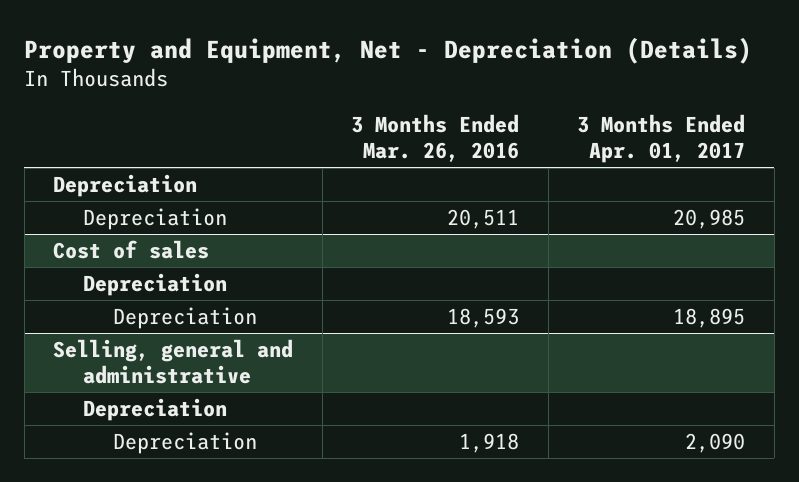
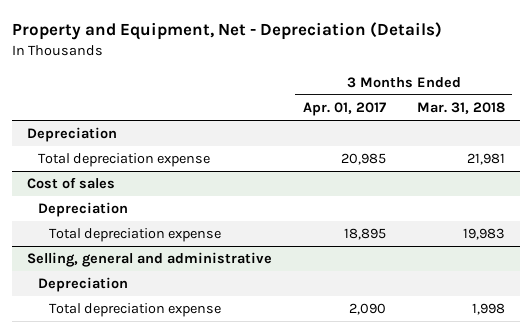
[351,113,520,163] 3 Months Ended Mar. 26, 2016 -> none
none -> [416,102,505,115] Mar. 31, 2018
[83,207,228,230] Depreciation -> [38,153,211,168] Total depreciation expense
[113,306,258,329] Depreciation -> [49,228,222,243] Total depreciation expense
[113,431,258,454] Depreciation -> [49,303,222,318] Total depreciation expense

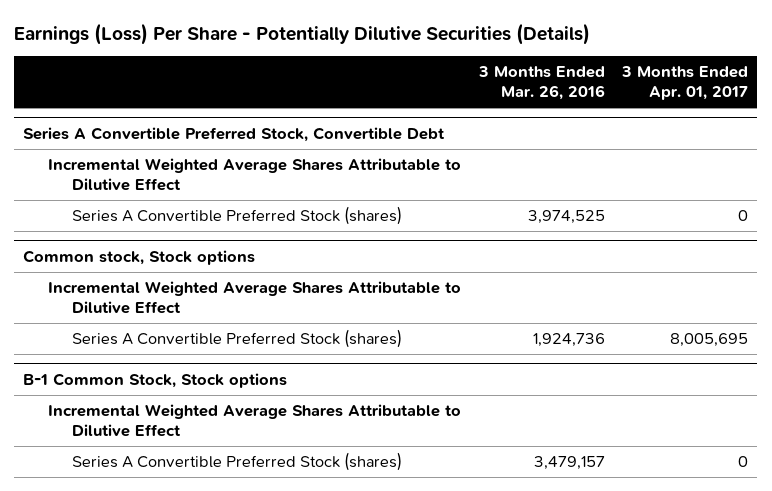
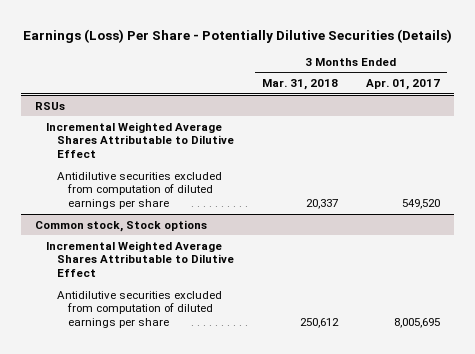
[477,66,605,101] 3 Months Ended Mar. 26, 2016 -> none
none -> [262,79,339,91] Mar. 31, 2018
[23,127,446,143] Series A Convertible Preferred Stock, Convertible Debt -> none
none -> [35,101,66,110] RSUs
[72,206,403,226] Series A Convertible Preferred Stock (shares) -> none
none -> [57,171,223,210] Antidilutive securities excluded from computation of diluted earnings per share
[23,373,288,389] B-1 Common Stock, Stock options -> none
[47,404,461,438] Incremental Weighted Average Shares Attributable to Dilutive Effect -> none
[72,452,403,472] Series A Convertible Preferred Stock (shares) -> none
[72,329,403,349] Series A Convertible Preferred Stock (shares) -> [57,290,223,329] Antidilutive securities excluded from computation of diluted earnings per share

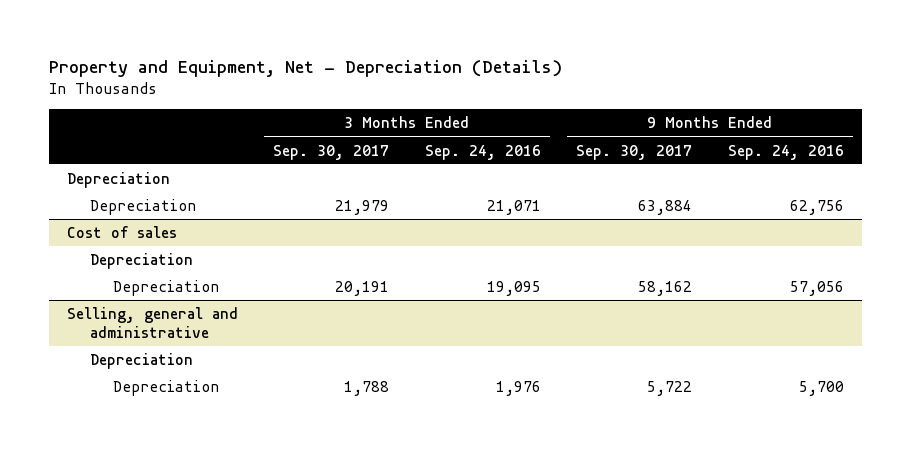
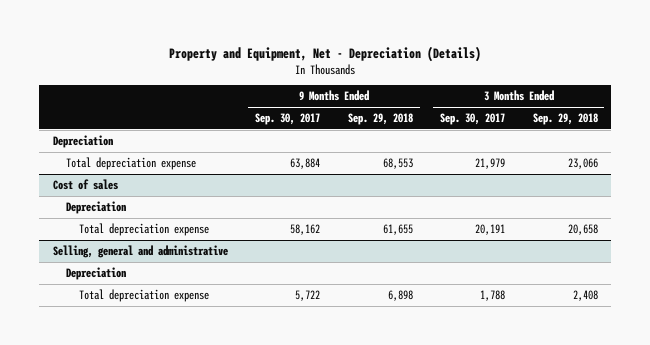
[424,144,541,160] Sep. 24, 2016 -> none
[727,144,844,160] Sep. 24, 2016 -> none
none -> [347,113,413,126] Sep. 29, 2018
none -> [532,113,598,126] Sep. 29, 2018
[89,198,196,215] Depreciation -> [65,157,196,171] Total depreciation expense
[113,279,220,296] Depreciation -> [79,223,210,237] Total depreciation expense
[113,379,220,396] Depreciation -> [79,289,210,303] Total depreciation expense

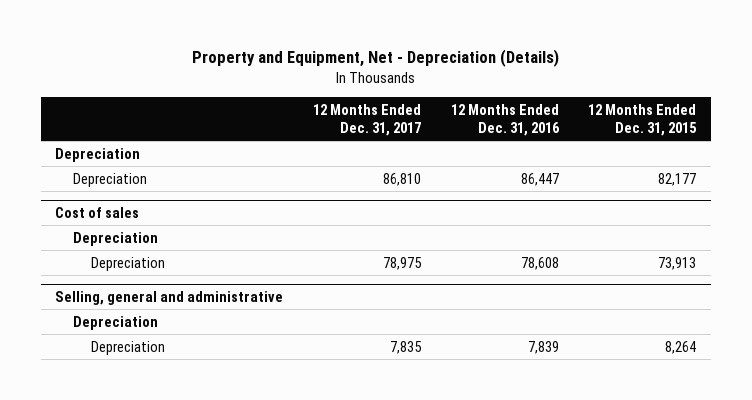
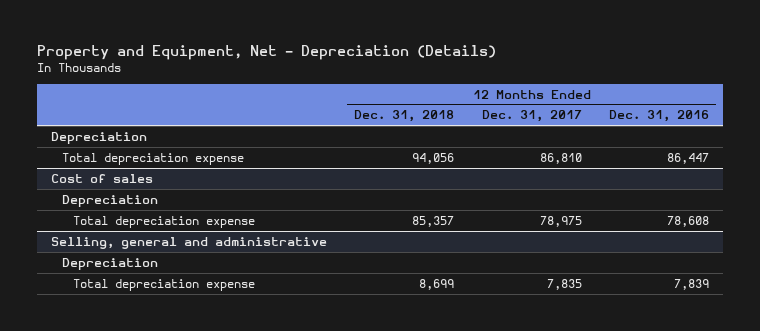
[588,103,698,136] 12 Months Ended Dec. 31, 2015 -> none
none -> [354,110,455,123] Dec. 31, 2018
[73,172,148,187] Depreciation -> [61,152,244,165] Total depreciation expense
[91,256,166,271] Depreciation -> [72,215,255,228] Total depreciation expense
[91,340,166,355] Depreciation -> [72,278,255,291] Total depreciation expense

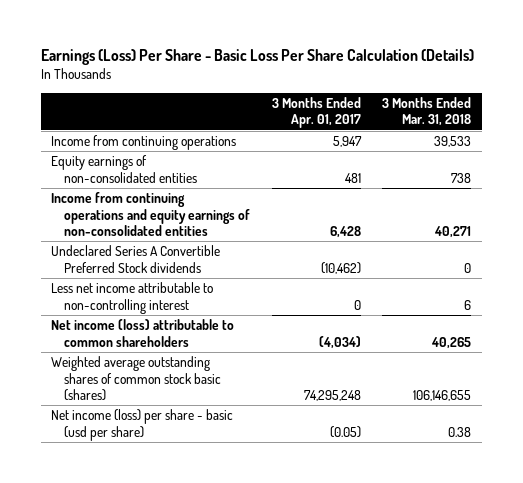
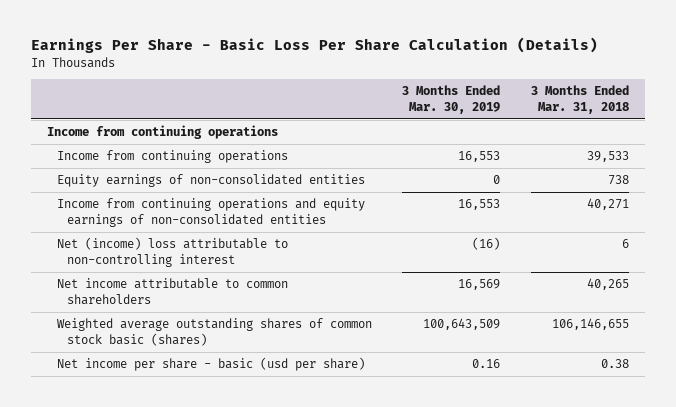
[40,49,474,66] Earnings (Loss) Per Share - Basic Loss Per Share Calculation (Details) -> [31,37,599,54] Earnings Per Share - Basic Loss Per Share Calculation (Details)
[271,96,361,129] 3 Months Ended Apr. 01, 2017 -> none
none -> [402,85,501,115] 3 Months Ended Mar. 30, 2019
none -> [46,125,278,140] Income from continuing operations
[51,244,221,273] Undeclared Series A Convertible Preferred Stock dividends -> none
[51,281,214,314] Less net income attributable to non-controlling interest -> [56,237,288,267] Net (income) loss attributable to non-controlling interest
[51,318,235,347] Net income (loss) attributable to common shareholders -> [56,278,288,305] Net income attributable to common shareholders
[51,408,234,441] Net income (loss) per share - basic (usd per share) -> [56,357,365,372] Net income per share - basic (usd per share)

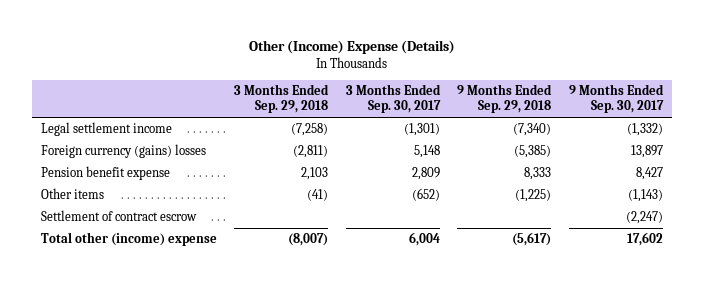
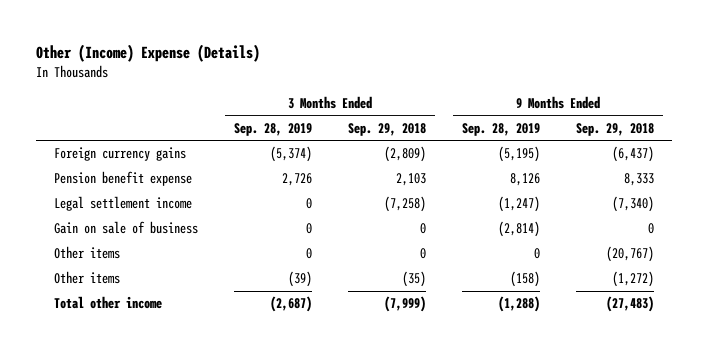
[345,84,441,114] 3 Months Ended Sep. 30, 2017 -> none
[569,84,665,114] 9 Months Ended Sep. 30, 2017 -> none
none -> [233,122,312,136] Sep. 28, 2019
none -> [462,122,541,136] Sep. 28, 2019
[40,144,206,159] Foreign currency (gains) losses -> [53,147,186,162] Foreign currency gains
[293,145,329,159] (2,811) -> [384,146,427,163] (2,809)
[514,145,552,159] (5,385) -> [612,146,655,163] (6,437)
[40,210,197,222] Settlement of contract escrow -> none
[40,122,172,137] Legal settlement income -> [53,196,192,212] Legal settlement income
none -> [53,221,198,235] Gain on sale of business
[307,189,329,202] (41) -> [420,248,427,260] 0
[515,189,552,203] (1,225) -> [606,246,655,263] (20,767)
none -> [53,271,120,285] Other items
[40,232,217,247] Total other (income) expense -> [53,296,162,310] Total other income
[288,233,329,247] (8,007) -> [384,296,427,313] (7,999)
[512,232,552,247] (5,617) -> [606,296,655,313] (27,483)

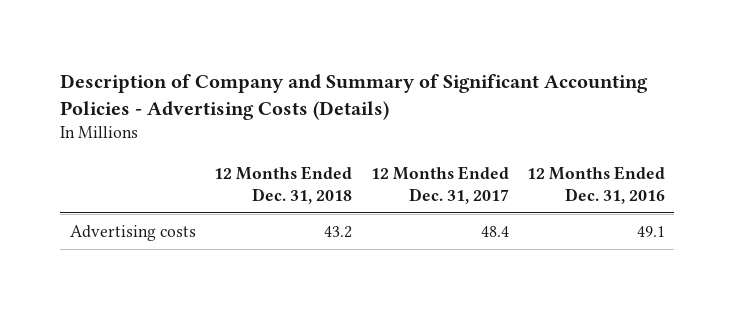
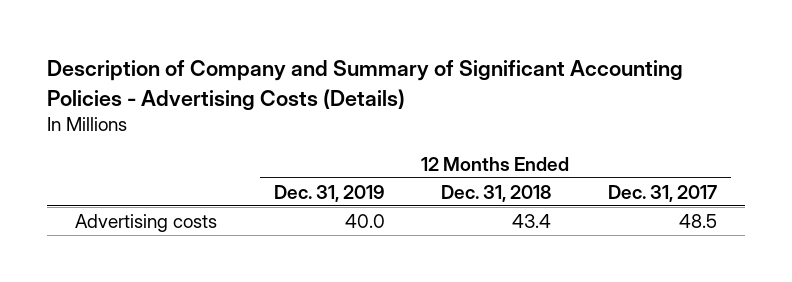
[527,165,666,204] 12 Months Ended Dec. 31, 2016 -> none
none -> [273,184,385,202] Dec. 31, 2019
[324,226,353,239] 43.2 -> [512,213,552,228] 43.4
[480,226,509,238] 48.4 -> [678,213,717,228] 48.5

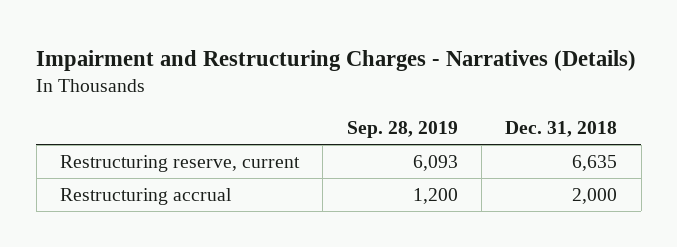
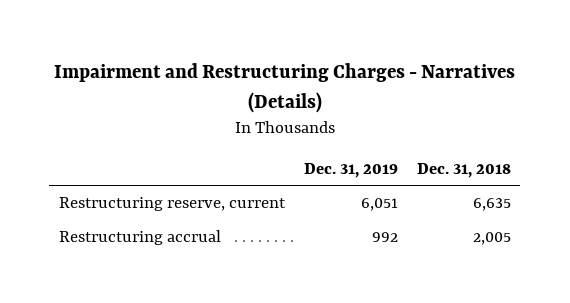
[346,121,458,139] Sep. 28, 2019 -> none
none -> [303,163,398,179] Dec. 31, 2019
[572,187,618,204] 2,000 -> [472,232,511,246] 2,005

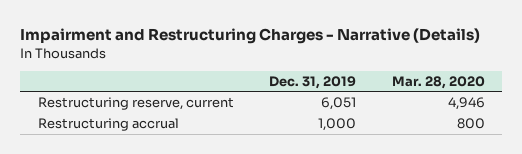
[53,63,515,113] Impairment and Restructuring Charges - Narratives (Details) -> [19,28,480,45] Impairment and Restructuring Charges - Narrative (Details)
[416,163,511,179] Dec. 31, 2018 -> none
none -> [391,75,485,89] Mar. 28, 2020
[371,232,398,243] 992 -> [318,118,357,132] 1,000

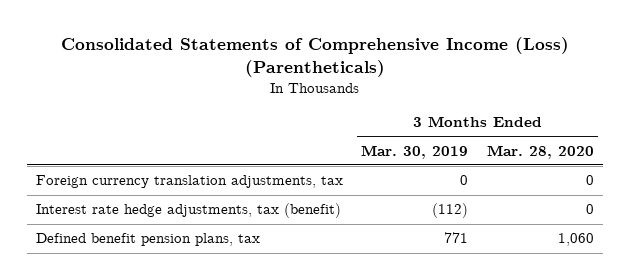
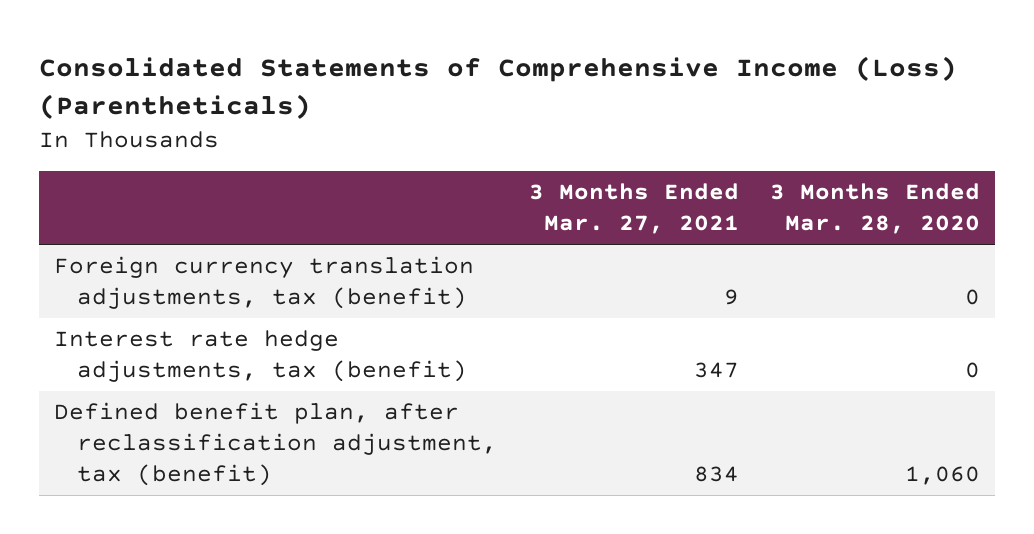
[361,144,469,159] Mar. 30, 2019 -> none
none -> [528,183,739,235] 3 Months Ended Mar. 27, 2021
[36,175,344,189] Foreign currency translation adjustments, tax -> [54,256,475,310] Foreign currency translation adjustments, tax (benefit)
[36,233,261,247] Defined benefit pension plans, tax -> [54,402,498,487] Defined benefit plan, after reclassification adjustment, tax (benefit)

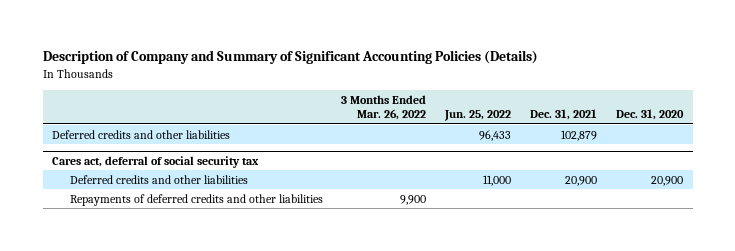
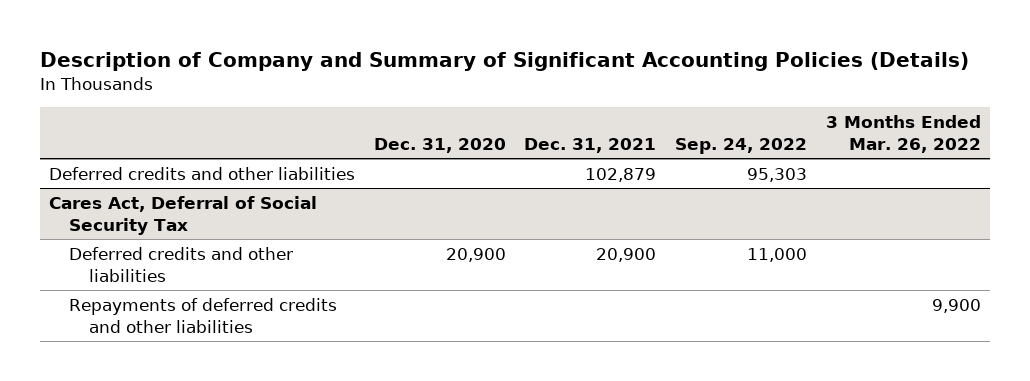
[444,110,512,122] Jun. 25, 2022 -> none
none -> [675,138,808,155] Sep. 24, 2022
[52,155,260,168] Cares act, deferral of social security tax -> [49,195,318,236] Cares Act, Deferral of Social Security Tax

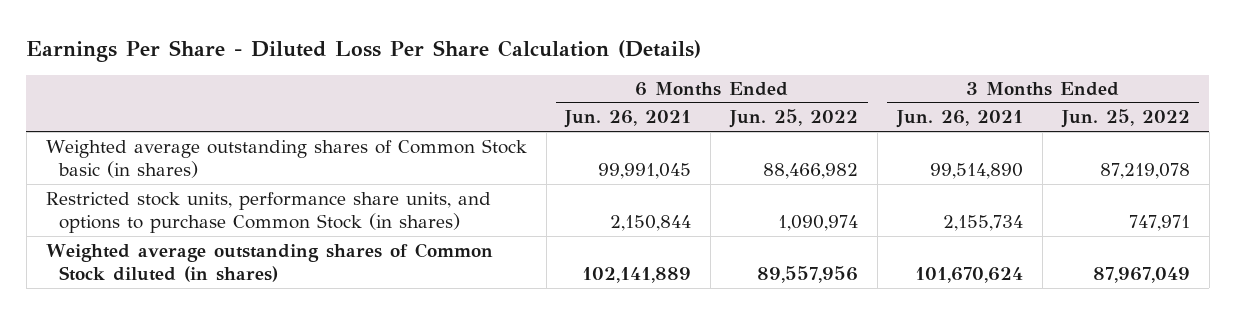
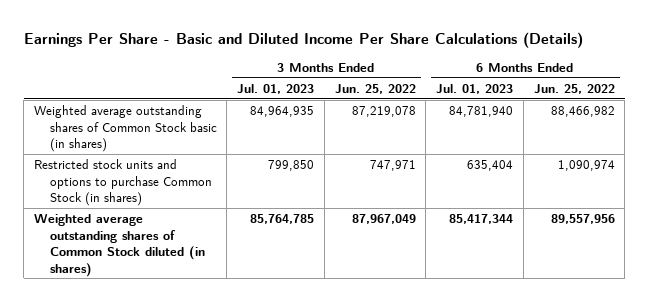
[26,39,702,62] Earnings Per Share - Diluted Loss Per Share Calculation (Details) -> [23,31,583,48] Earnings Per Share - Basic and Diluted Income Per Share Calculations (Details)
[564,110,692,129] Jun. 26, 2021 -> none
[895,110,1023,129] Jun. 26, 2021 -> none
none -> [237,83,315,94] Jul. 01, 2023
none -> [436,83,514,94] Jul. 01, 2023
[45,191,491,234] Restricted stock units, performance share units, and options to purchase Common Stock (in shares) -> [34,158,212,207] Restricted stock units and options to purchase Common Stock (in shares)

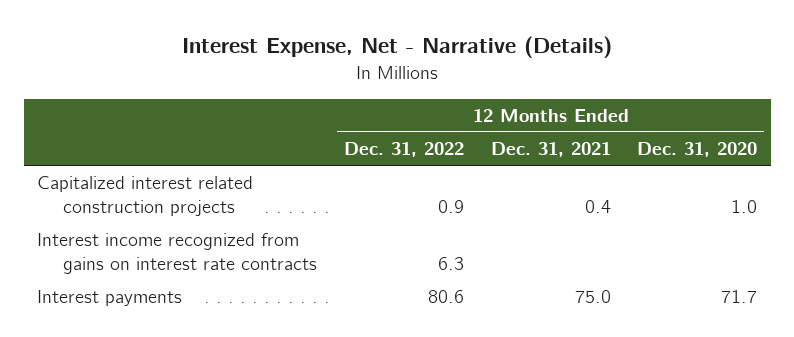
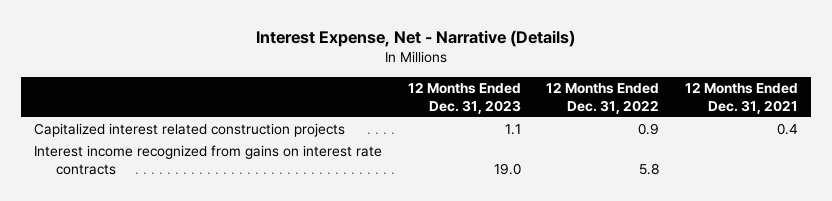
[637,142,758,158] Dec. 31, 2020 -> none
none -> [407,81,521,114] 12 Months Ended Dec. 31, 2023
[37,290,183,307] Interest payments -> none
[437,256,464,270] 6.3 -> [639,163,660,176] 5.8

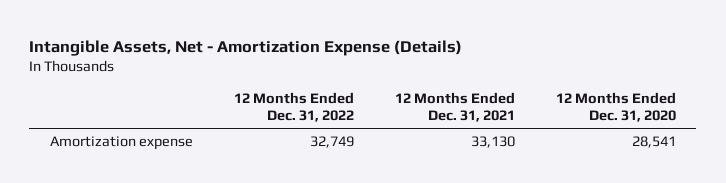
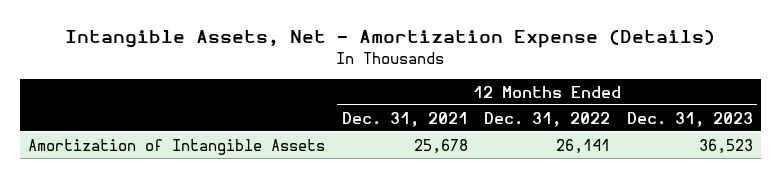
[555,92,676,123] 12 Months Ended Dec. 31, 2020 -> none
none -> [626,111,753,127] Dec. 31, 2023
[49,136,193,151] Amortization expense -> [27,138,325,155] Amortization of Intangible Assets
[309,136,354,149] 32,749 -> [556,138,611,154] 26,141
[470,136,515,149] 33,130 -> [413,138,468,154] 25,678

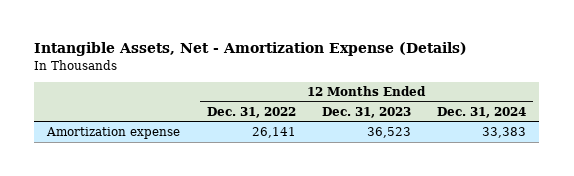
[341,111,468,127] Dec. 31, 2021 -> none
none -> [437,106,527,118] Dec. 31, 2024
[27,138,325,155] Amortization of Intangible Assets -> [46,127,181,140] Amortization expense

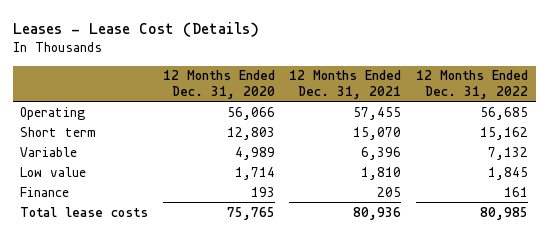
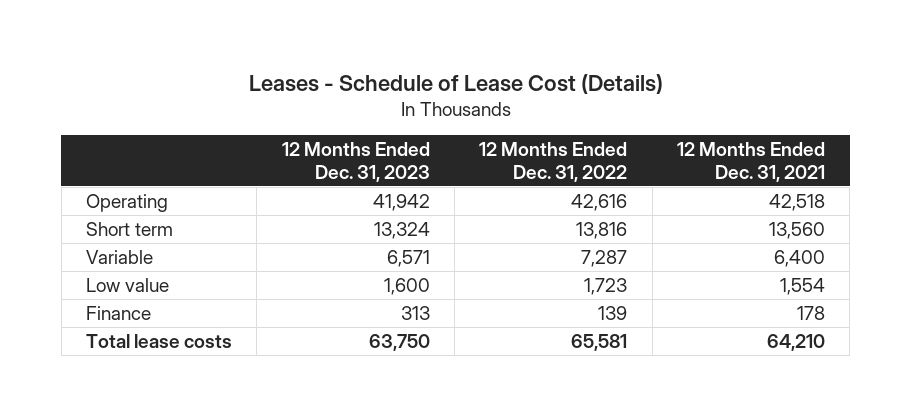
[12,21,259,37] Leases - Lease Cost (Details) -> [248,73,663,94] Leases - Schedule of Lease Cost (Details)
[162,70,275,100] 12 Months Ended Dec. 31, 2020 -> none
none -> [281,142,430,182] 12 Months Ended Dec. 31, 2023
[353,106,402,120] 57,455 -> [768,193,825,211] 42,518
[480,106,529,120] 56,685 -> [571,193,628,211] 42,616
[353,126,402,140] 15,070 -> [768,221,825,239] 13,560
[480,126,529,140] 15,162 -> [576,221,628,239] 13,816
[361,146,402,160] 6,396 -> [773,249,825,267] 6,400
[488,146,529,160] 7,132 -> [581,249,628,267] 7,287
[361,166,402,180] 1,810 -> [779,277,825,295] 1,554
[488,166,529,180] 1,845 -> [584,277,628,295] 1,723
[377,186,402,197] 205 -> [796,305,825,320] 178
[504,186,529,197] 161 -> [598,305,628,320] 139
[353,206,402,220] 80,936 -> [766,333,825,351] 64,210
[480,206,529,220] 80,985 -> [571,333,628,351] 65,581

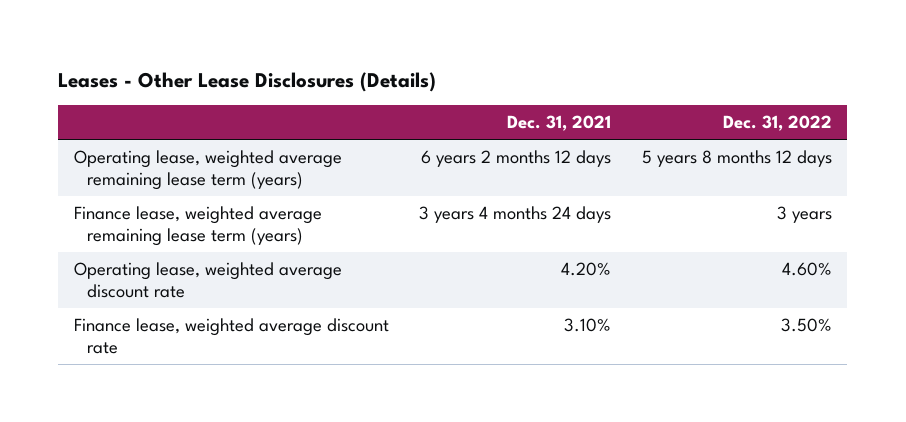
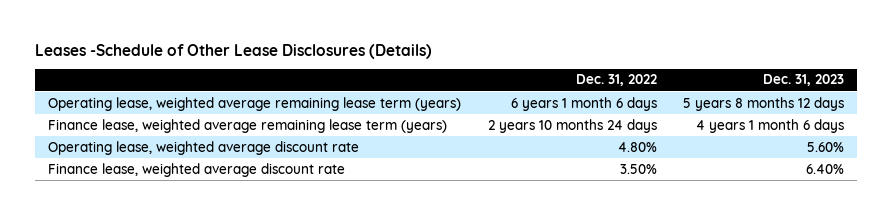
[58,71,437,92] Leases - Other Lease Disclosures (Details) -> [35,43,433,59] Leases -Schedule of Other Lease Disclosures (Details)
[507,115,612,132] Dec. 31, 2021 -> none
none -> [762,74,844,87] Dec. 31, 2023
[642,150,833,168] 5 years 8 months 12 days -> [510,96,657,111] 6 years 1 month 6 days
[777,206,833,224] 3 years -> [487,118,657,133] 2 years 10 months 24 days
[782,262,833,277] 4.60% -> [617,141,657,152] 4.80%

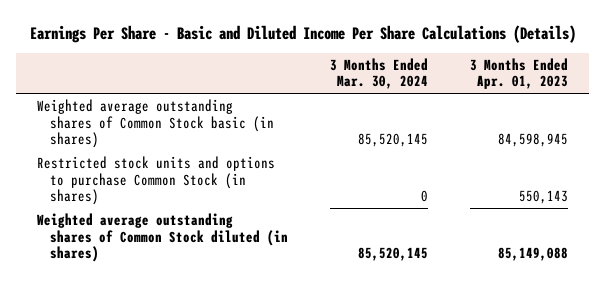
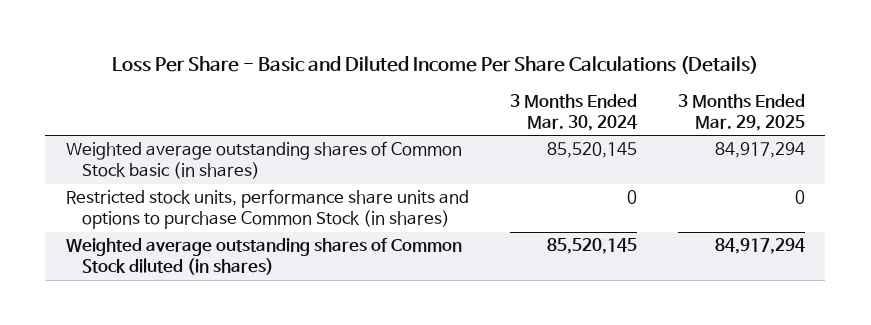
[29,24,576,43] Earnings Per Share - Basic and Diluted Income Per Share Calculations (Details) -> [112,56,759,75] Loss Per Share - Basic and Diluted Income Per Share Calculations (Details)
[470,57,569,90] 3 Months Ended Apr. 01, 2023 -> none
none -> [677,94,805,131] 3 Months Ended Mar. 29, 2025
[37,155,276,206] Restricted stock units and options to purchase Common Stock (in shares) -> [65,189,469,230] Restricted stock units, performance share units and options to purchase Common Stock (in shares)

